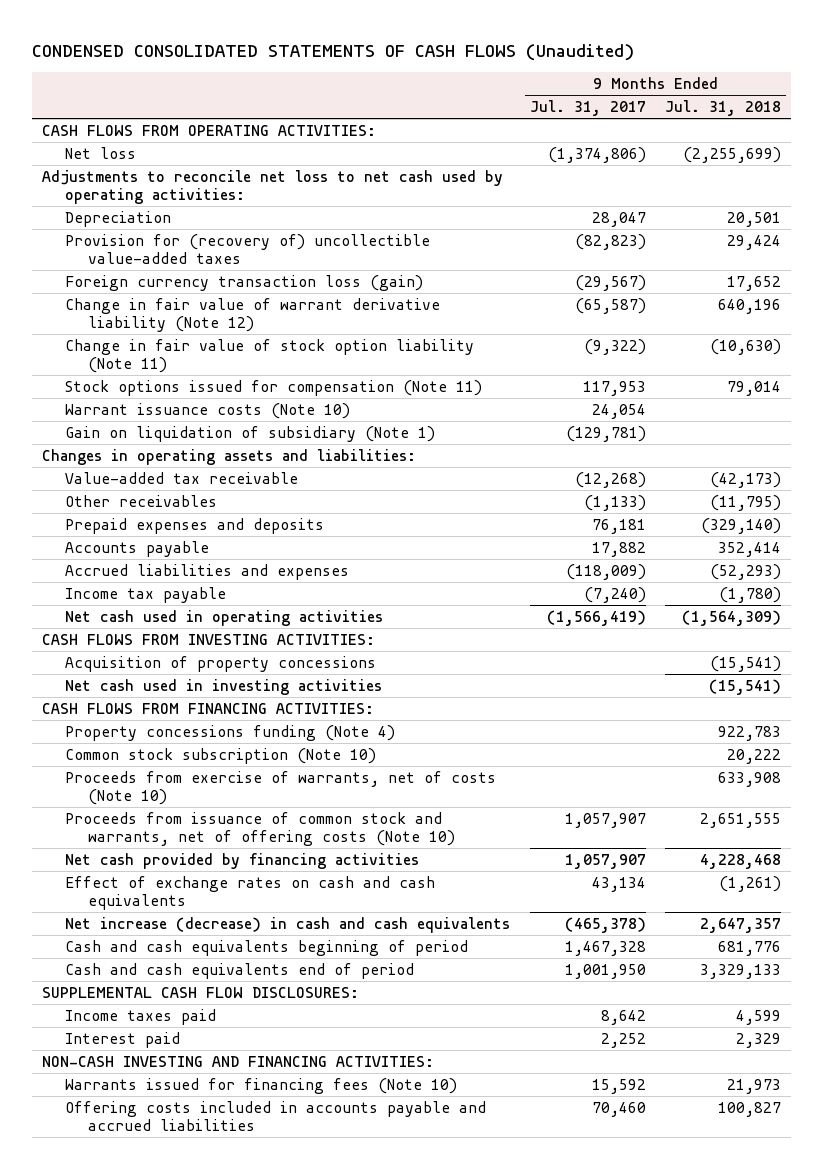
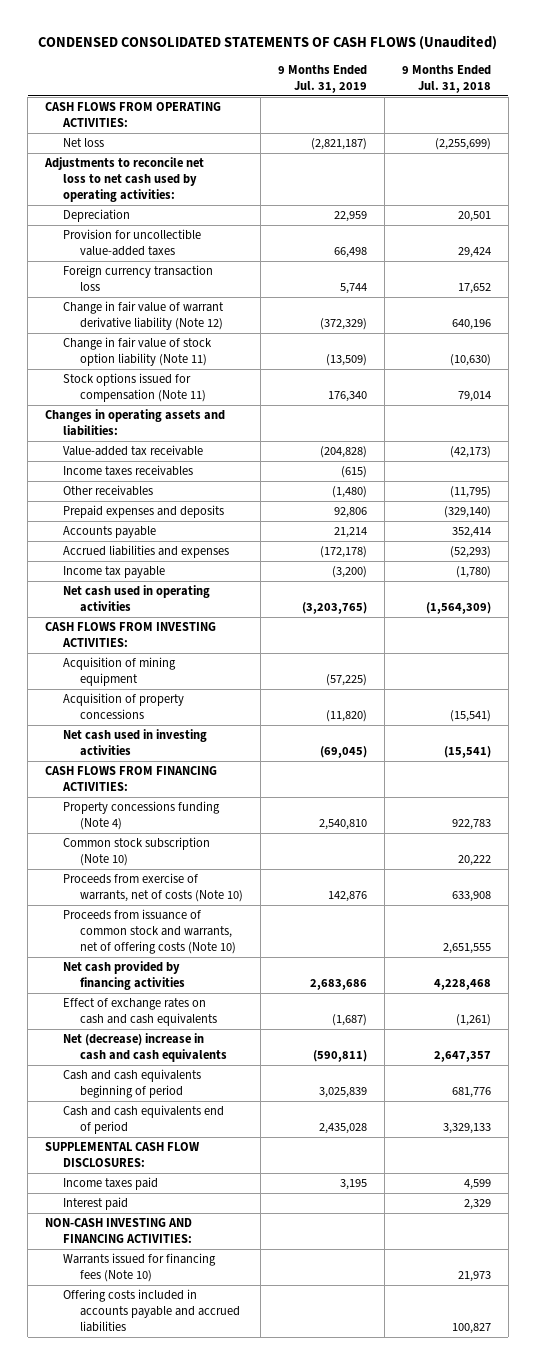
[529,100,646,117] Jul. 31, 2017 -> none
none -> [277,64,367,93] 9 Months Ended Jul. 31, 2019
[65,233,431,265] Provision for (recovery of) uncollectible value-added taxes -> [62,229,201,257] Provision for uncollectible value-added taxes
[65,274,424,291] Foreign currency transaction loss (gain) -> [62,265,213,292] Foreign currency transaction loss
[65,402,351,419] Warrant issuance costs (Note 10) -> none
[65,425,436,442] Gain on liquidation of subsidiary (Note 1) -> none
none -> [62,465,193,477] Income taxes receivables
none -> [62,657,176,687] Acquisition of mining equipment
[65,916,511,933] Net increase (decrease) in cash and cash equivalents -> [62,1033,227,1063] Net (decrease) increase in cash and cash equivalents

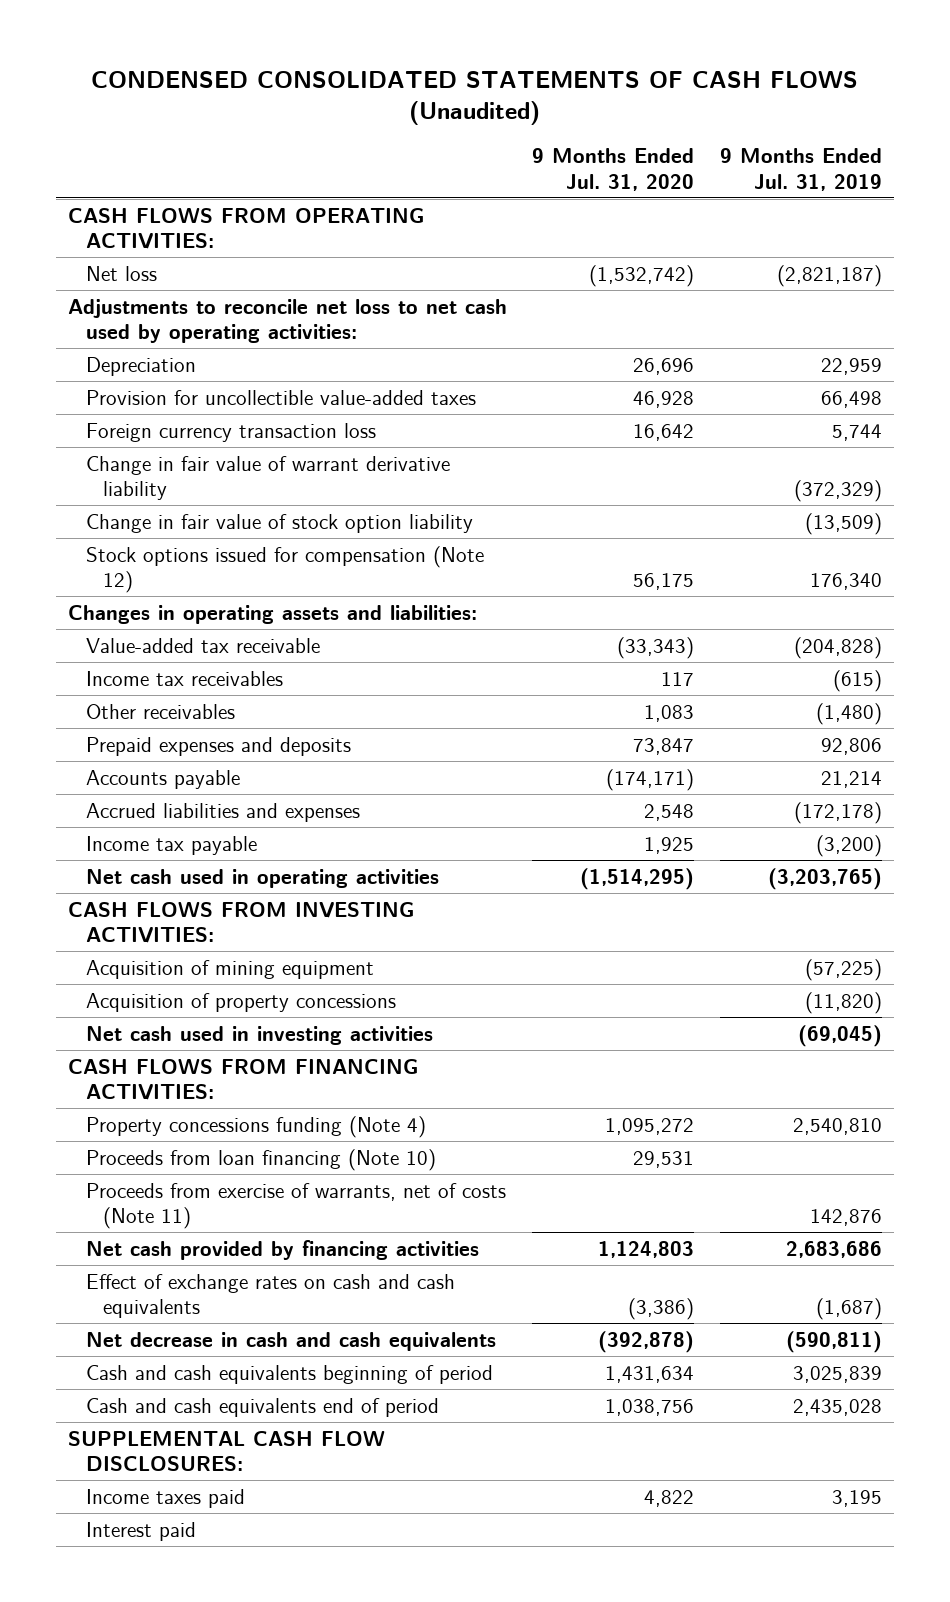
[401,64,491,93] 9 Months Ended Jul. 31, 2018 -> none
none -> [532,148,695,191] 9 Months Ended Jul. 31, 2020
[62,301,224,331] Change in fair value of warrant derivative liability (Note 12) -> [85,455,450,500] Change in fair value of warrant derivative liability
[62,337,212,367] Change in fair value of stock option liability (Note 11) -> [85,513,473,533] Change in fair value of stock option liability
[62,373,206,403] Stock options issued for compensation (Note 11) -> [85,545,484,593] Stock options issued for compensation (Note 12)
[62,465,193,477] Income taxes receivables -> [85,670,283,686] Income tax receivables
[62,837,210,867] Common stock subscription (Note 10) -> none
[62,909,236,955] Proceeds from issuance of common stock and warrants, net of offering costs (Note 10) -> none
none -> [85,1148,436,1171] Proceeds from loan financing (Note 10)
[62,873,243,903] Proceeds from exercise of warrants, net of costs (Note 10) -> [85,1182,506,1229] Proceeds from exercise of warrants, net of costs (Note 11)
[62,1033,227,1063] Net (decrease) increase in cash and cash equivalents -> [85,1331,496,1351] Net decrease in cash and cash equivalents
[45,1218,193,1244] NON-CASH INVESTING AND FINANCING ACTIVITIES: -> none
[62,1253,216,1283] Warrants issued for financing fees (Note 10) -> none
[62,1289,240,1333] Offering costs included in accounts payable and accrued liabilities -> none

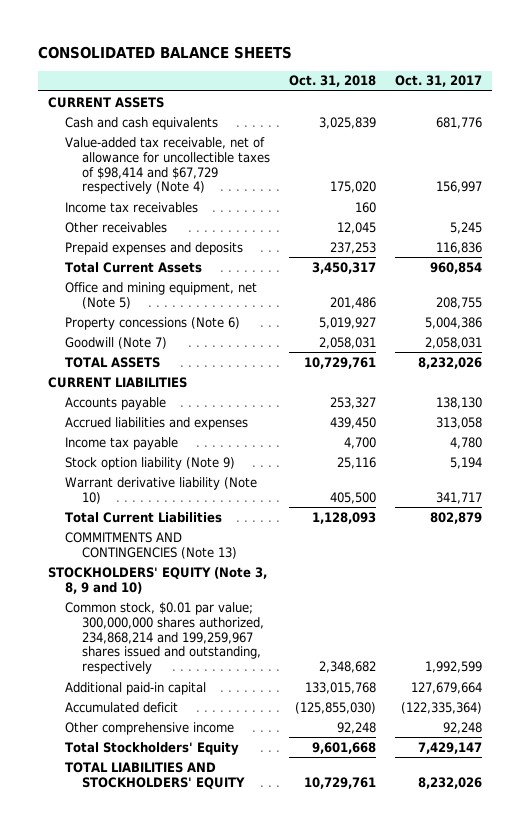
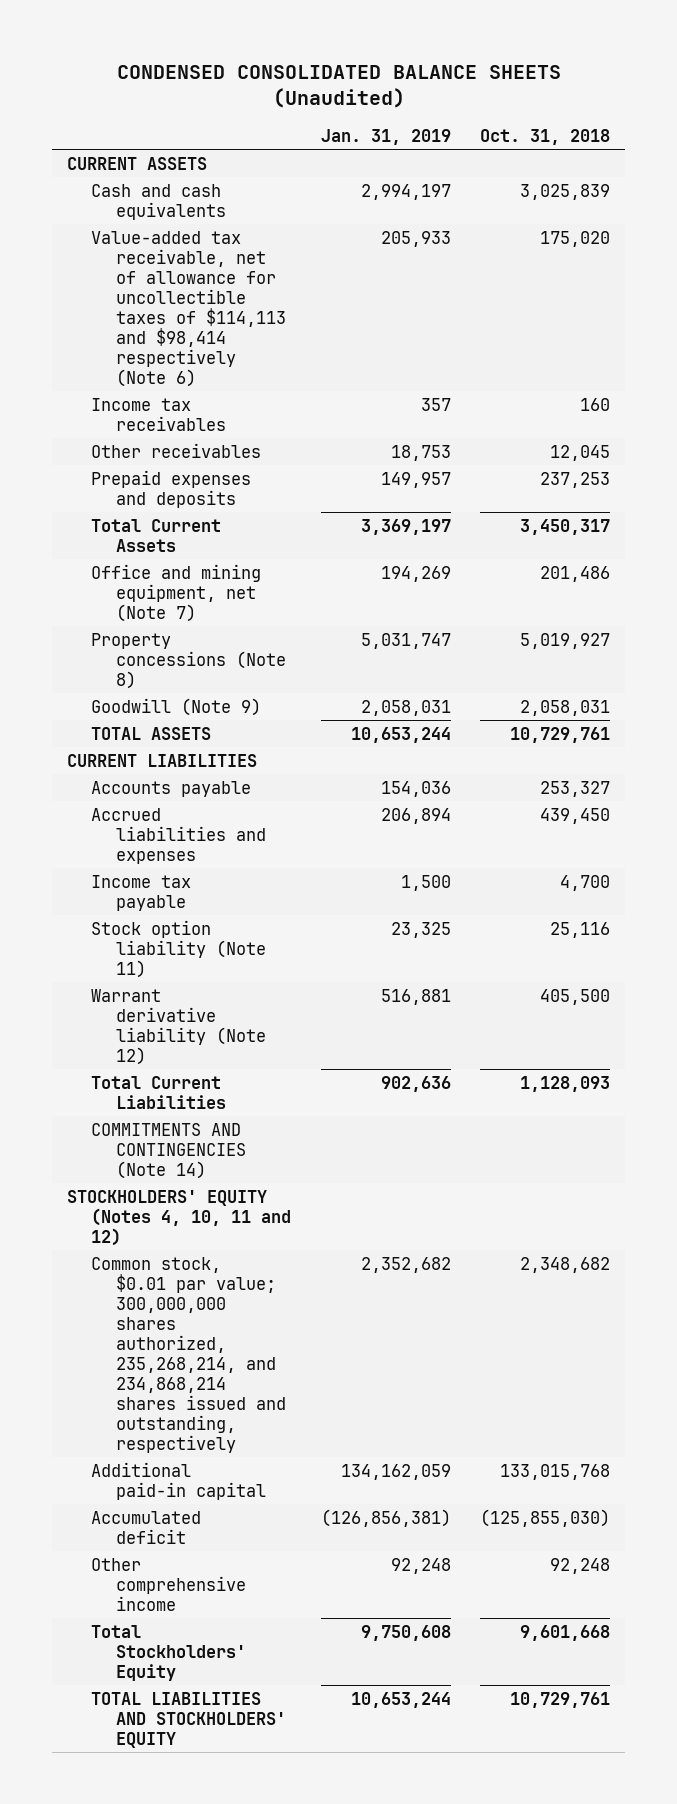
[38,45,293,59] CONSOLIDATED BALANCE SHEETS -> [116,64,561,109] CONDENSED CONSOLIDATED BALANCE SHEETS (Unaudited)
[395,75,483,88] Oct. 31, 2017 -> none
none -> [320,129,451,146] Jan. 31, 2019
[65,136,271,195] Value-added tax receivable, net of allowance for uncollectible taxes of $98,414 and $67,729 respectively (Note 4) -> [91,230,286,387] Value-added tax receivable, net of allowance for uncollectible taxes of $114,113 and $98,414 respectively (Note 6)
[65,281,258,309] Office and mining equipment, net (Note 5) -> [91,563,262,622] Office and mining equipment, net (Note 7)
[65,316,241,330] Property concessions (Note 6) -> [91,632,286,689] Property concessions (Note 8)
[65,336,168,349] Goodwill (Note 7) -> [91,697,262,716] Goodwill (Note 9)
[65,456,236,470] Stock option liability (Note 9) -> [91,919,266,978] Stock option liability (Note 11)
[65,476,258,504] Warrant derivative liability (Note 10) -> [91,988,266,1065] Warrant derivative liability (Note 12)
[65,531,238,559] COMMITMENTS AND CONTINGENCIES (Note 13) -> [91,1122,246,1179] COMMITMENTS AND CONTINGENCIES (Note 14)
[47,566,267,594] STOCKHOLDERS' EQUITY (Note 3, 8, 9 and 10) -> [66,1189,292,1246] STOCKHOLDERS' EQUITY (Notes 4, 10, 11 and 12)
[65,601,265,675] Common stock, $0.01 par value; 300,000,000 shares authorized, 234,868,214 and 199,259,967 shares issued and outstanding, respectively -> [91,1256,286,1453] Common stock, $0.01 par value; 300,000,000 shares authorized, 235,268,214, and 234,868,214 shares issued and outstanding, respectively

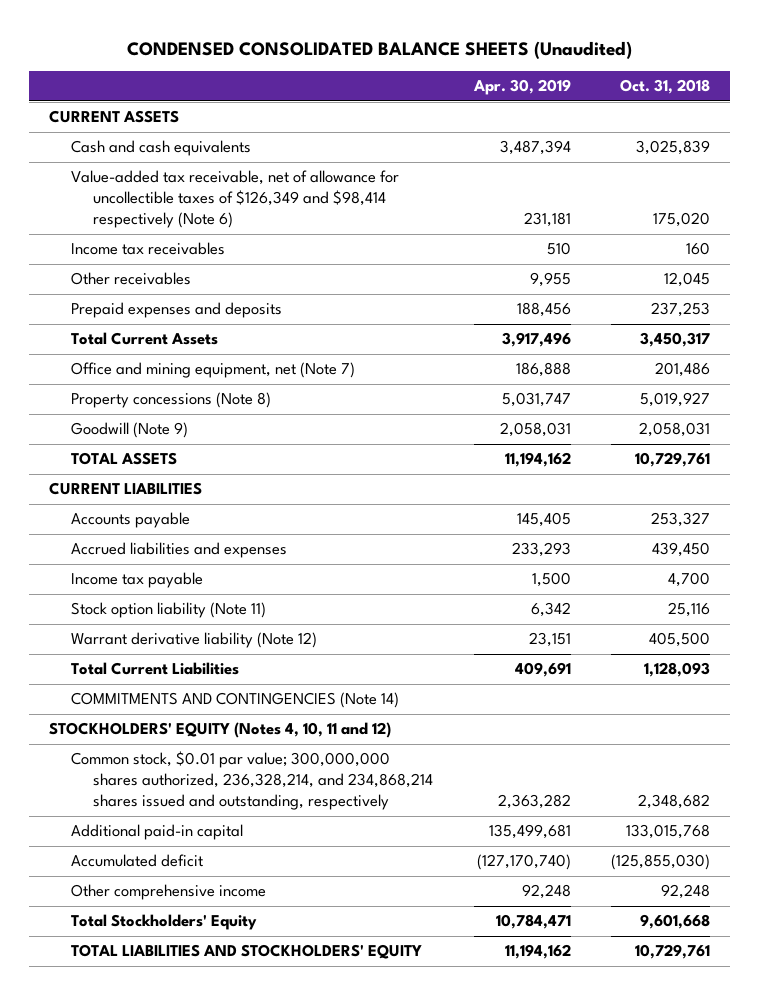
[320,129,451,146] Jan. 31, 2019 -> none
none -> [472,79,571,96] Apr. 30, 2019
[91,230,286,387] Value-added tax receivable, net of allowance for uncollectible taxes of $114,113 and $98,414 respectively (Note 6) -> [71,170,400,229] Value-added tax receivable, net of allowance for uncollectible taxes of $126,349 and $98,414 respectively (Note 6)
[91,1256,286,1453] Common stock, $0.01 par value; 300,000,000 shares authorized, 235,268,214, and 234,868,214 shares issued and outstanding, respectively -> [71,751,434,811] Common stock, $0.01 par value; 300,000,000 shares authorized, 236,328,214, and 234,868,214 shares issued and outstanding, respectively

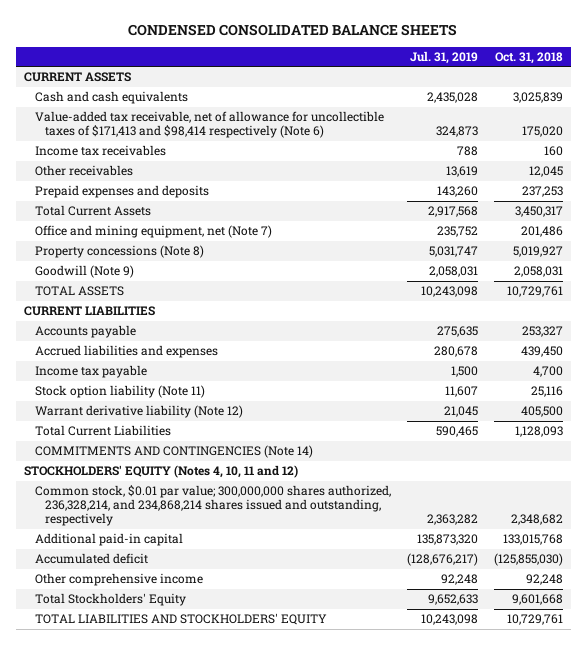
[126,40,632,59] CONDENSED CONSOLIDATED BALANCE SHEETS (Unaudited) -> [128,23,458,36] CONDENSED CONSOLIDATED BALANCE SHEETS
[472,79,571,96] Apr. 30, 2019 -> none
none -> [409,50,478,64] Jul. 31, 2019
[71,170,400,229] Value-added tax receivable, net of allowance for uncollectible taxes of $126,349 and $98,414 respectively (Note 6) -> [34,111,384,139] Value-added tax receivable, net of allowance for uncollectible taxes of $171,413 and $98,414 respectively (Note 6)

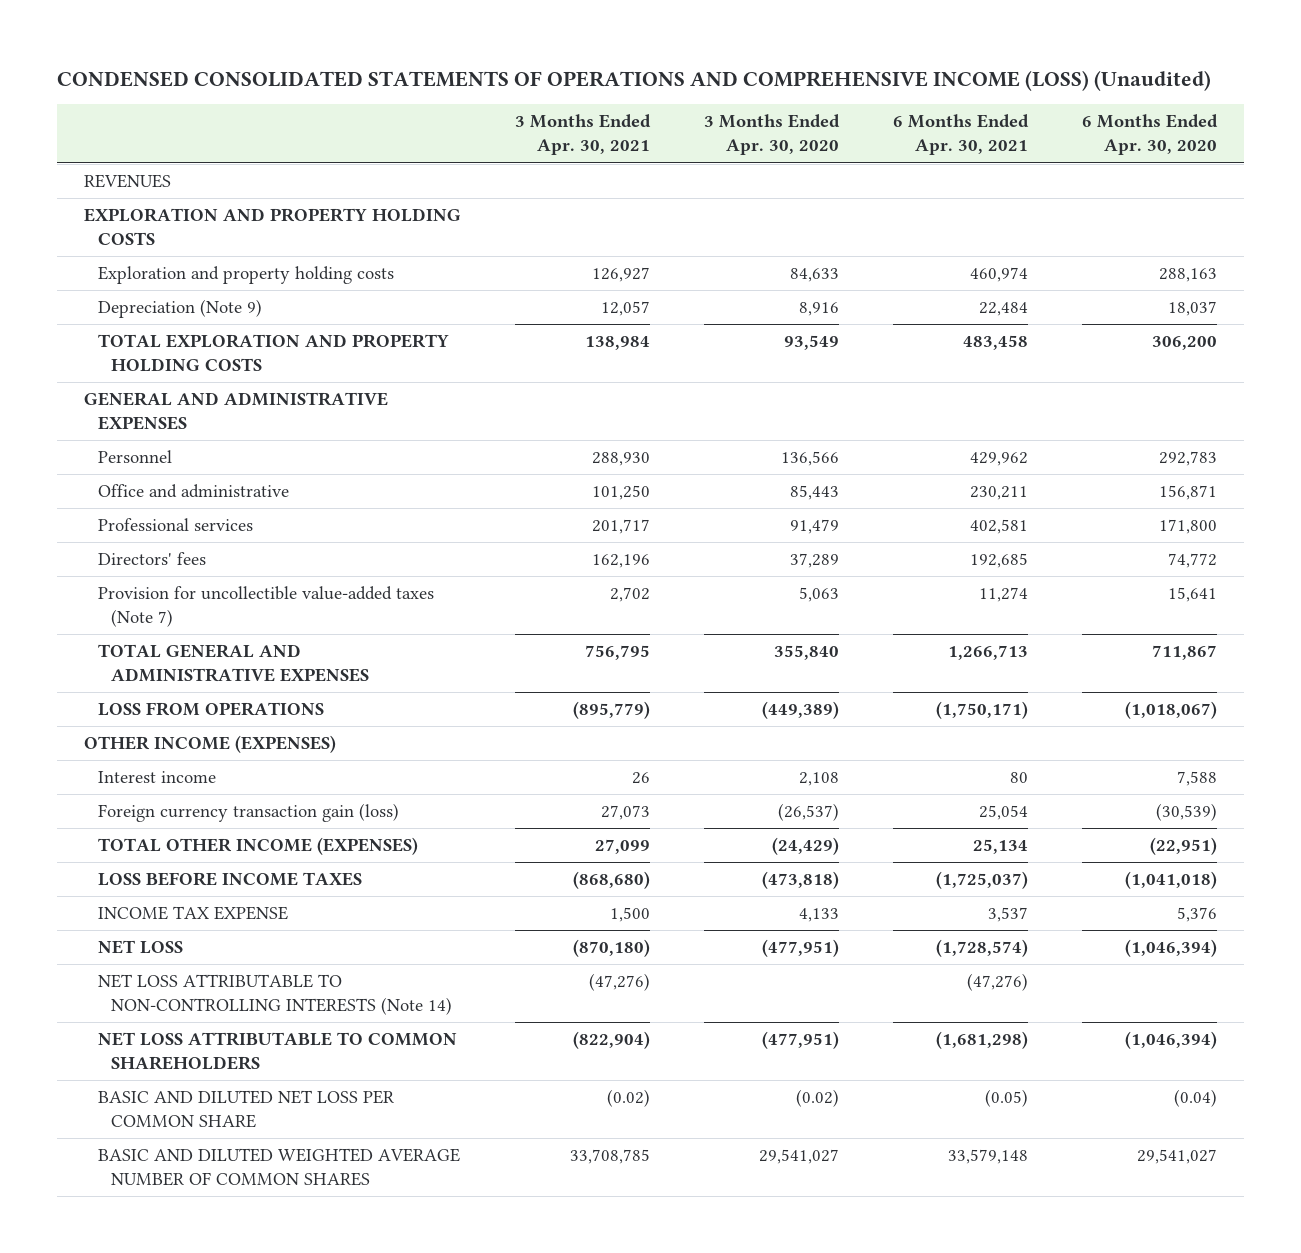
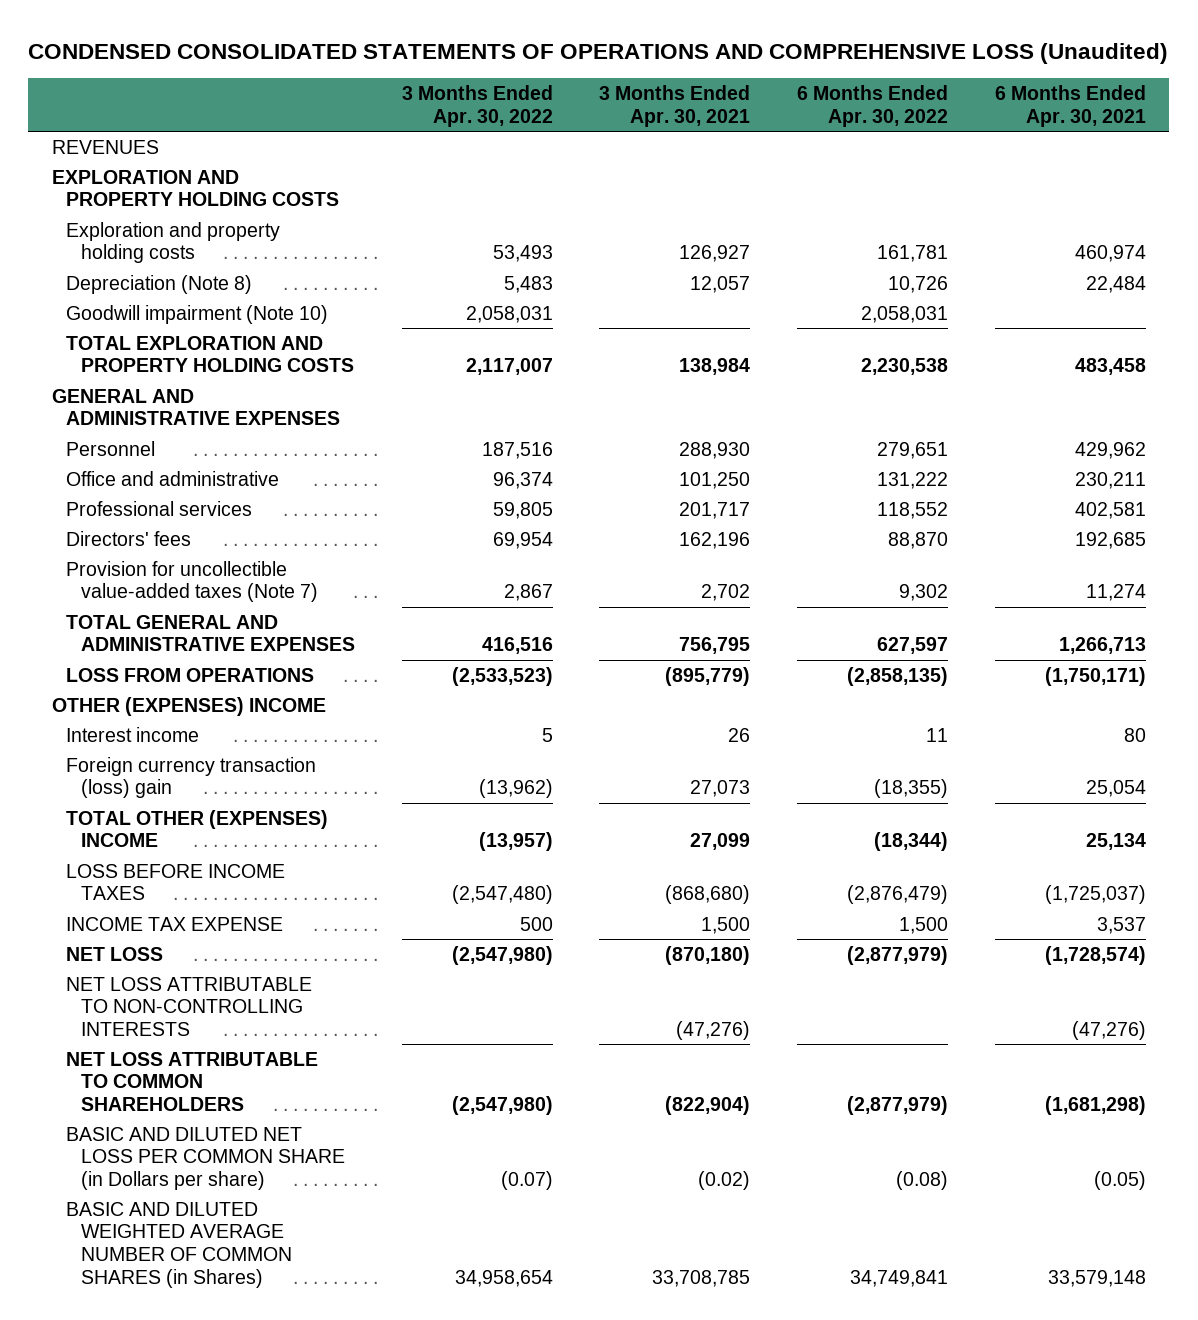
[57,69,1212,91] CONDENSED CONSOLIDATED STATEMENTS OF OPERATIONS AND COMPREHENSIVE INCOME (LOSS) (Unaudited) -> [28,42,1169,64] CONDENSED CONSOLIDATED STATEMENTS OF OPERATIONS AND COMPREHENSIVE LOSS (Unaudited)
[704,114,841,156] 3 Months Ended Apr. 30, 2020 -> none
[1082,114,1219,156] 6 Months Ended Apr. 30, 2020 -> none
none -> [401,85,553,127] 3 Months Ended Apr. 30, 2022
none -> [797,85,949,127] 6 Months Ended Apr. 30, 2022
[97,299,262,319] Depreciation (Note 9) -> [66,274,253,294] Depreciation (Note 8)
none -> [66,304,329,324] Goodwill impairment (Note 10)
[84,735,337,754] OTHER INCOME (EXPENSES) -> [51,696,326,716] OTHER (EXPENSES) INCOME
[97,803,399,823] Foreign currency transaction gain (loss) -> [66,756,317,799] Foreign currency transaction (loss) gain
[97,837,418,856] TOTAL OTHER INCOME (EXPENSES) -> [66,809,329,848] TOTAL OTHER (EXPENSES) INCOME
[97,974,453,1016] NET LOSS ATTRIBUTABLE TO NON-CONTROLLING INTERESTS (Note 14) -> [66,976,313,1037] NET LOSS ATTRIBUTABLE TO NON-CONTROLLING INTERESTS
[97,1090,394,1129] BASIC AND DILUTED NET LOSS PER COMMON SHARE -> [66,1126,345,1191] BASIC AND DILUTED NET LOSS PER COMMON SHARE (in Dollars per share)
[97,1148,460,1187] BASIC AND DILUTED WEIGHTED AVERAGE NUMBER OF COMMON SHARES -> [66,1201,292,1288] BASIC AND DILUTED WEIGHTED AVERAGE NUMBER OF COMMON SHARES (in Shares)

